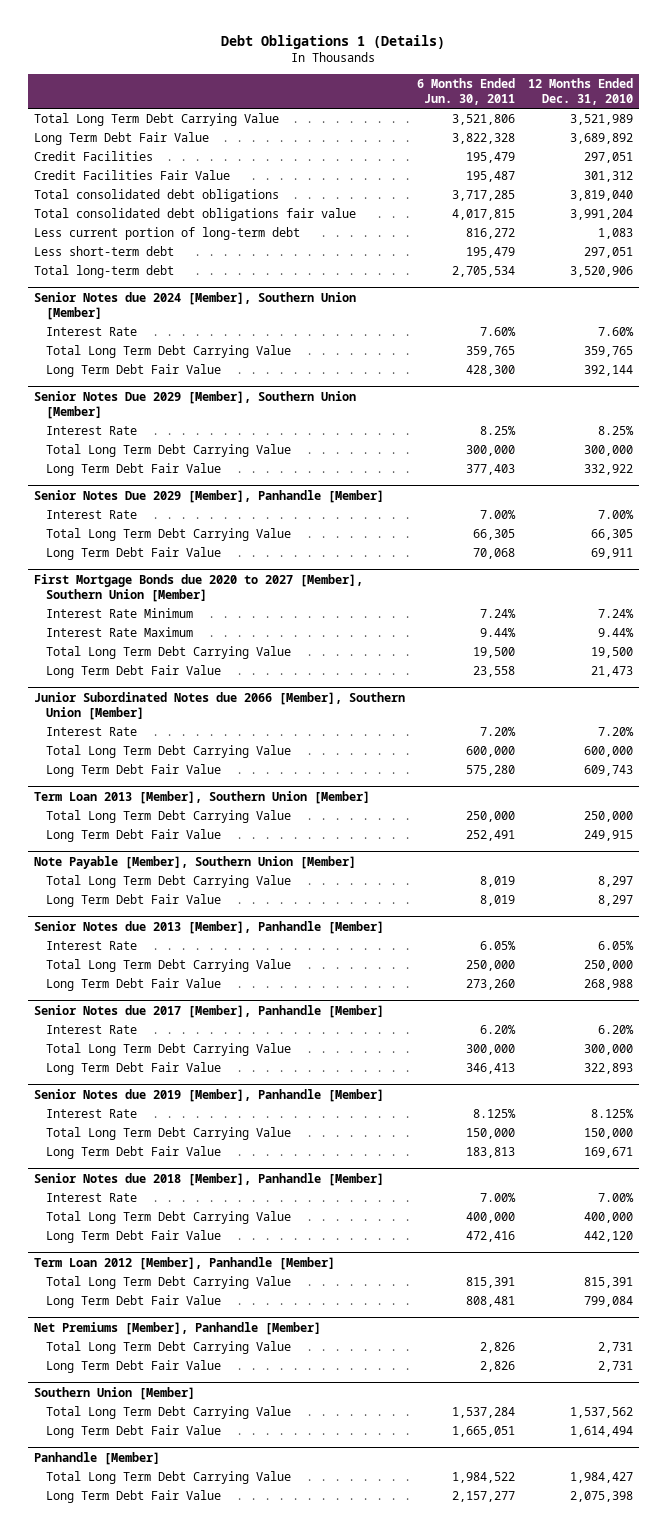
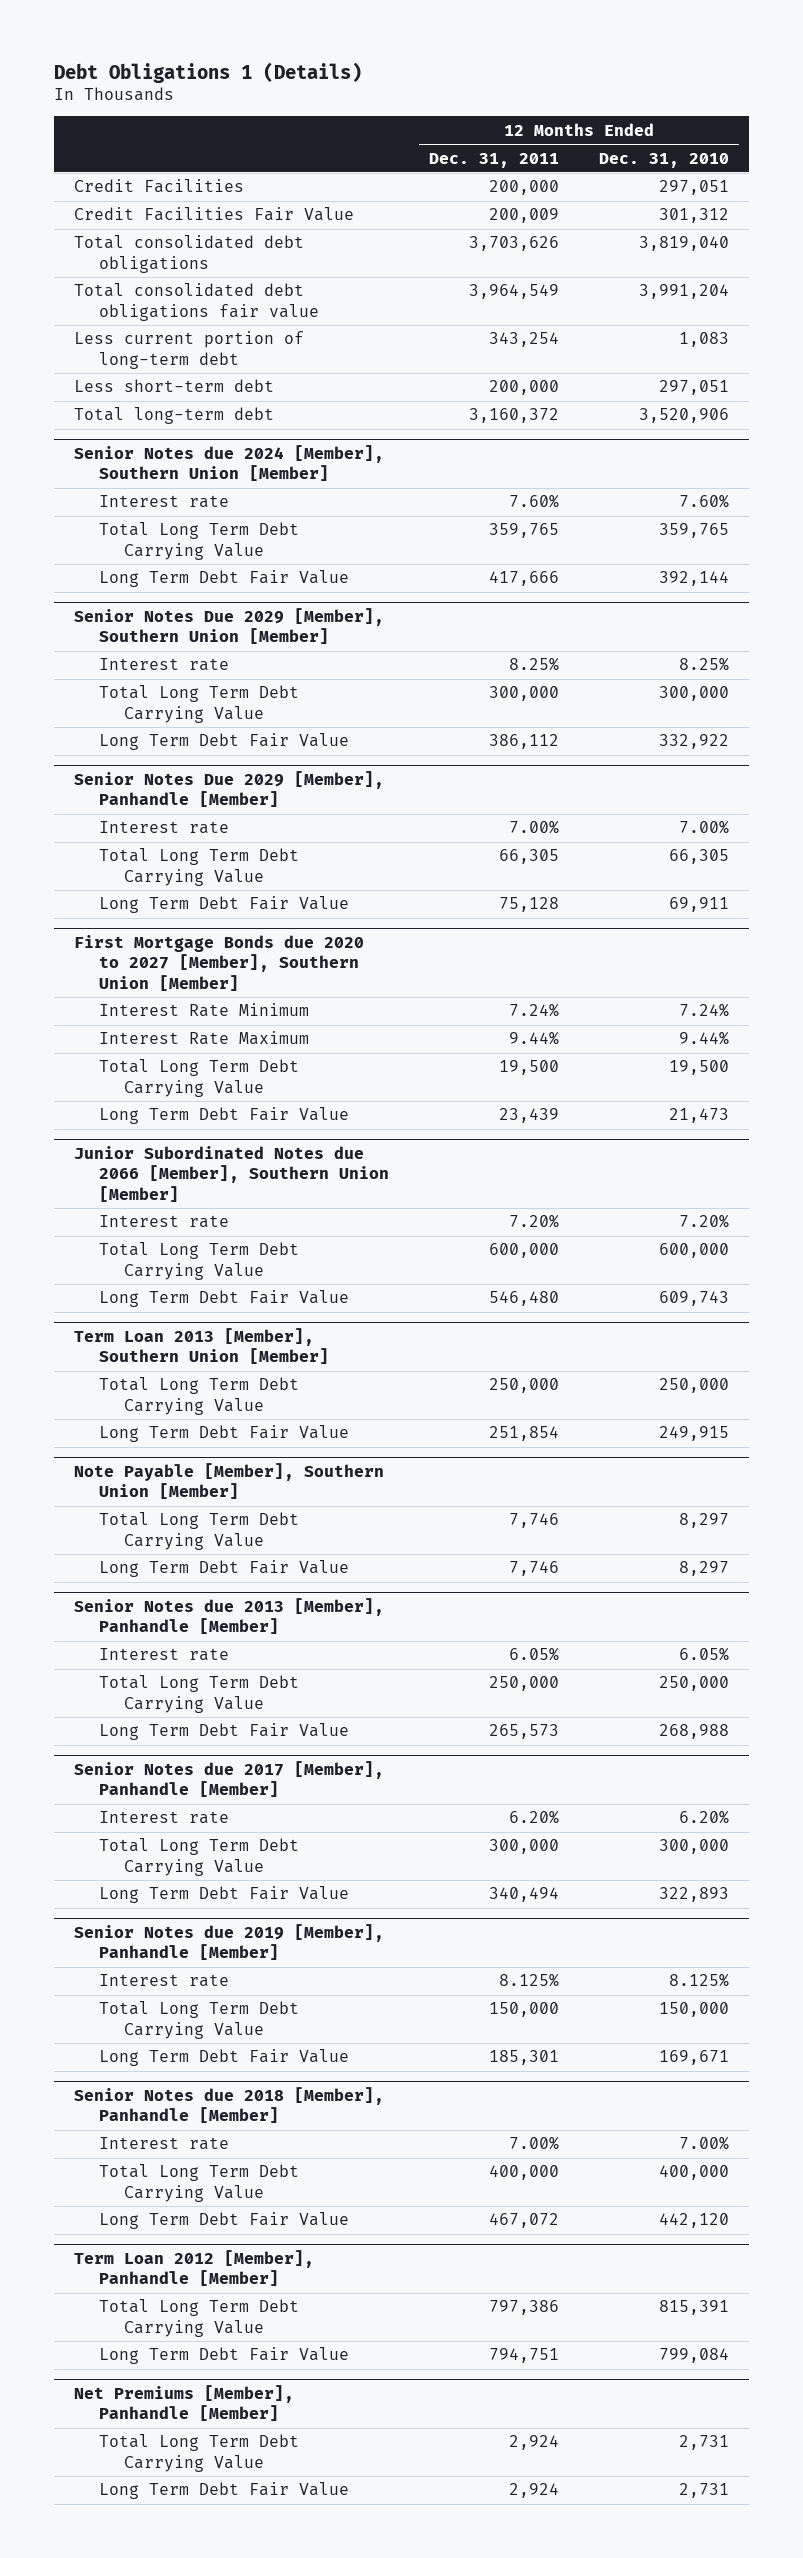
[417,77,516,106] 6 Months Ended Jun. 30, 2011 -> none
none -> [428,152,559,168] Dec. 31, 2011
[34,112,280,126] Total Long Term Debt Carrying Value -> none
[34,131,210,145] Long Term Debt Fair Value -> none
[45,326,137,336] Interest Rate -> [98,495,229,509] Interest rate
[45,425,137,435] Interest Rate -> [98,658,229,672] Interest rate
[45,509,137,519] Interest Rate -> [98,821,229,835] Interest rate
[45,726,137,736] Interest Rate -> [98,1215,229,1229] Interest rate
[45,940,137,950] Interest Rate -> [98,1648,229,1662] Interest rate
[45,1024,137,1034] Interest Rate -> [98,1811,229,1825] Interest rate
[45,1108,137,1118] Interest Rate -> [98,1974,229,1988] Interest rate
[45,1192,137,1202] Interest Rate -> [98,2137,229,2151] Interest rate
[34,1386,196,1400] Southern Union [Member] -> none
[45,1405,291,1419] Total Long Term Debt Carrying Value -> none
[45,1424,221,1438] Long Term Debt Fair Value -> none
[34,1451,161,1465] Panhandle [Member] -> none
[45,1470,291,1484] Total Long Term Debt Carrying Value -> none
[45,1489,221,1503] Long Term Debt Fair Value -> none

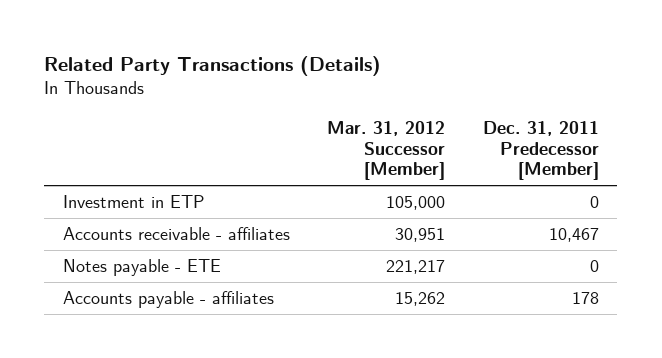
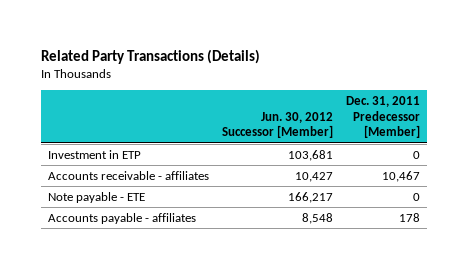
[327,120,446,181] Mar. 31, 2012 Successor [Member] -> none
none -> [222,111,334,139] Jun. 30, 2012 Successor [Member]
[62,259,221,277] Notes payable - ETE -> [48,191,146,203] Note payable - ETE

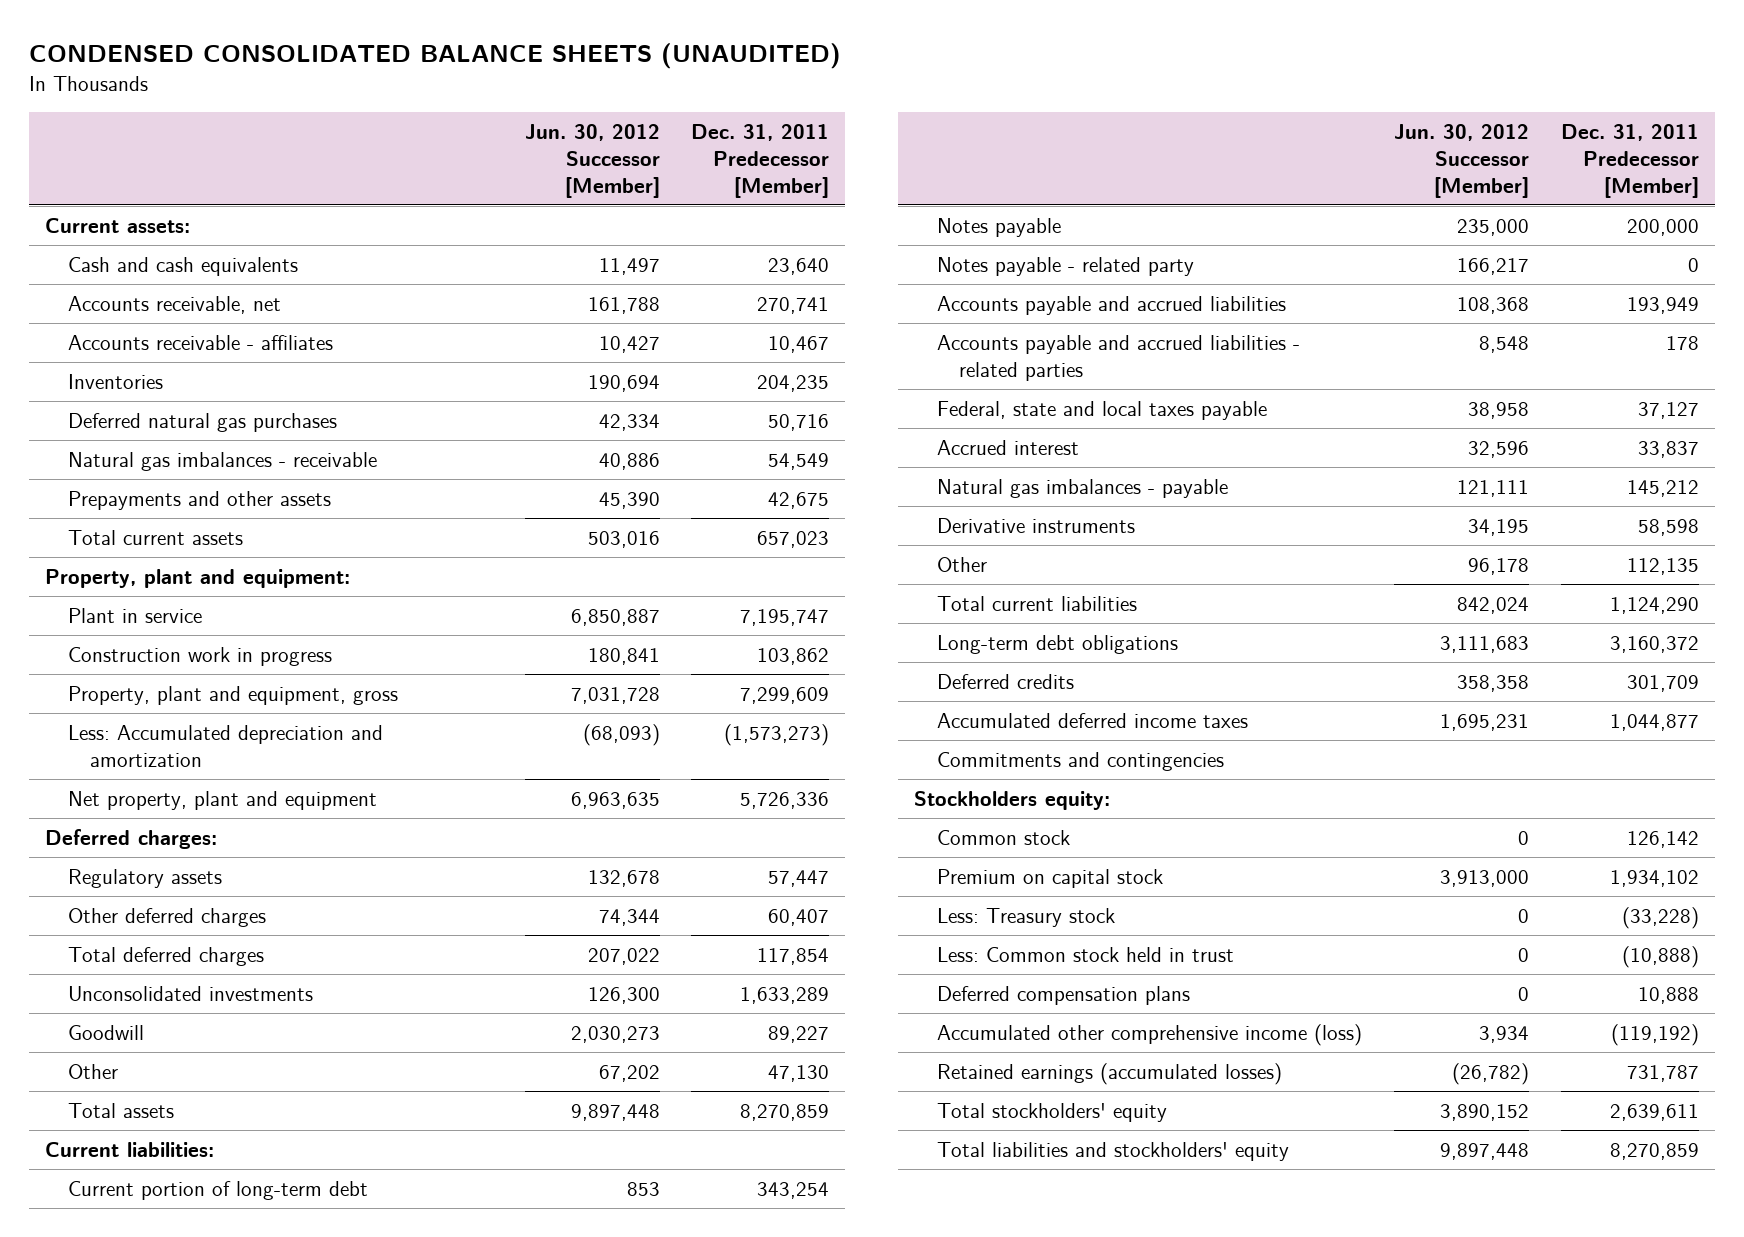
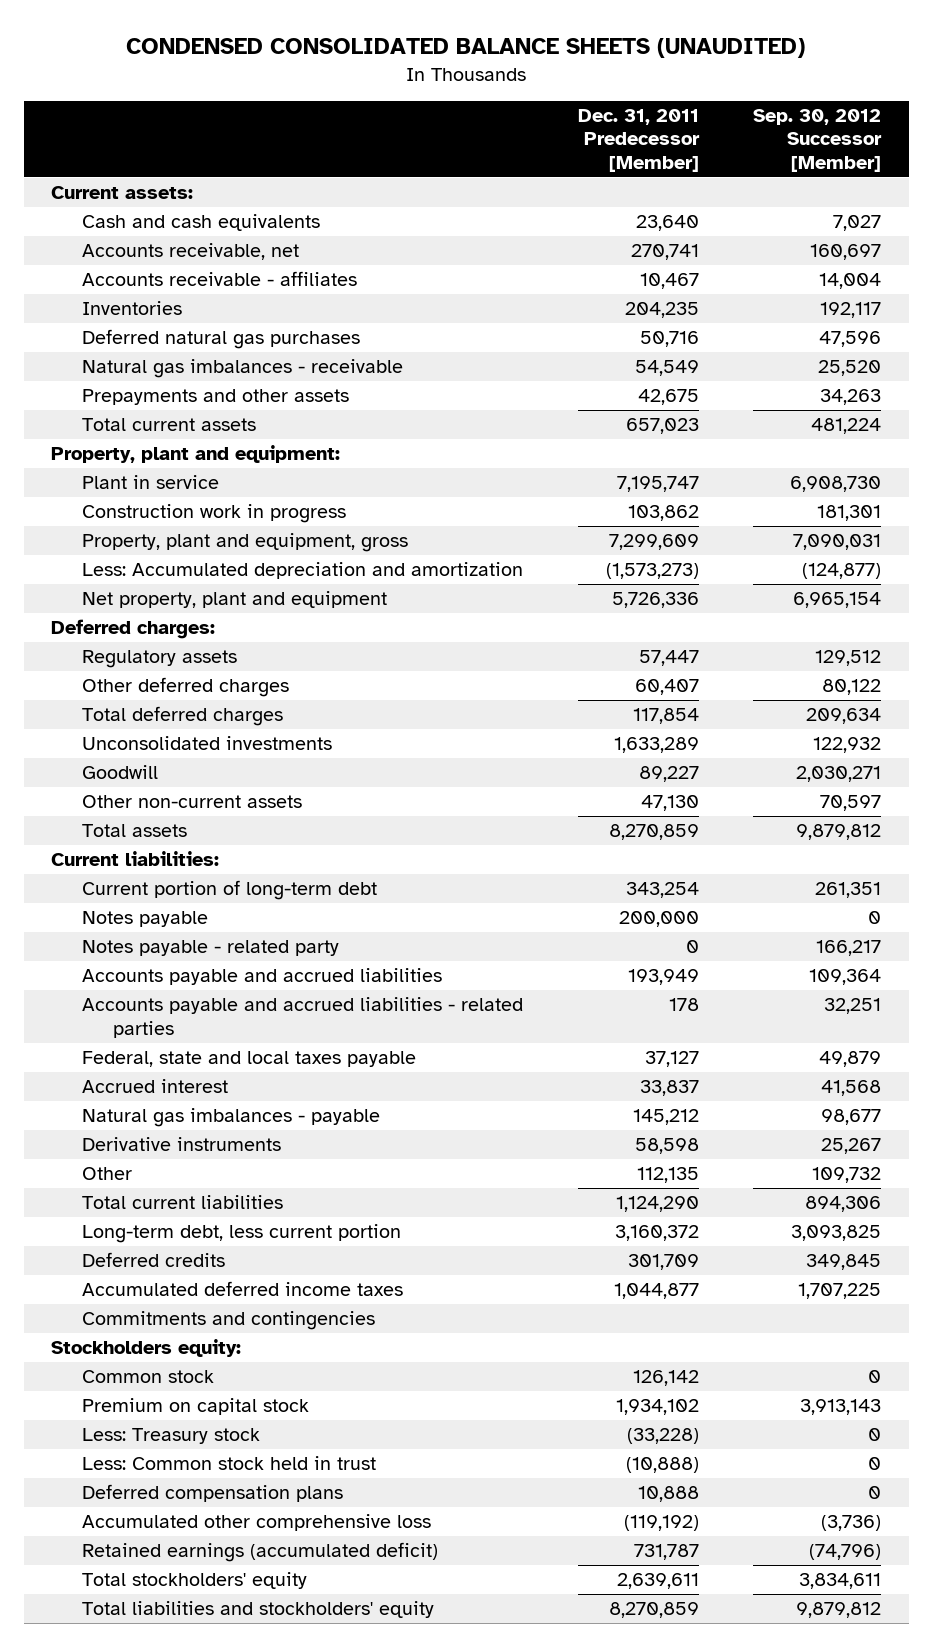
[524,123,660,198] Jun. 30, 2012 Successor [Member] -> none
none -> [753,108,883,173] Sep. 30, 2012 Successor [Member]
[67,1063,118,1079] Other -> [82,795,303,809] Other non-current assets
[936,634,1178,654] Long-term debt obligations -> [82,1224,402,1244] Long-term debt, less current portion
[936,1023,1362,1046] Accumulated other comprehensive income (loss) -> [82,1514,432,1532] Accumulated other comprehensive loss
[936,1062,1282,1085] Retained earnings (accumulated losses) -> [82,1542,439,1563] Retained earnings (accumulated deficit)

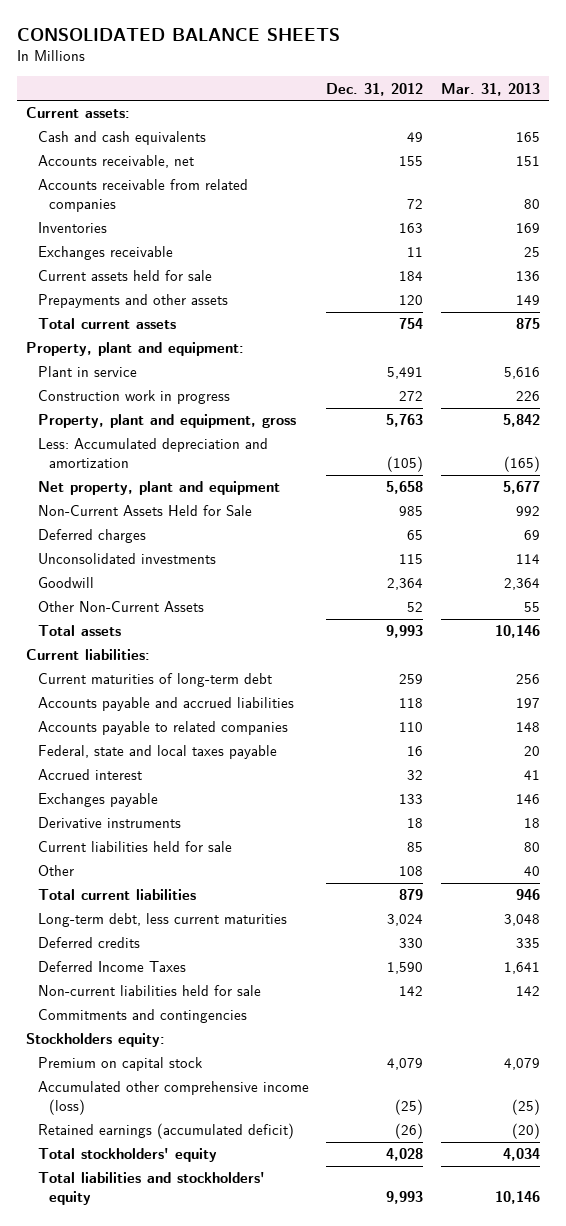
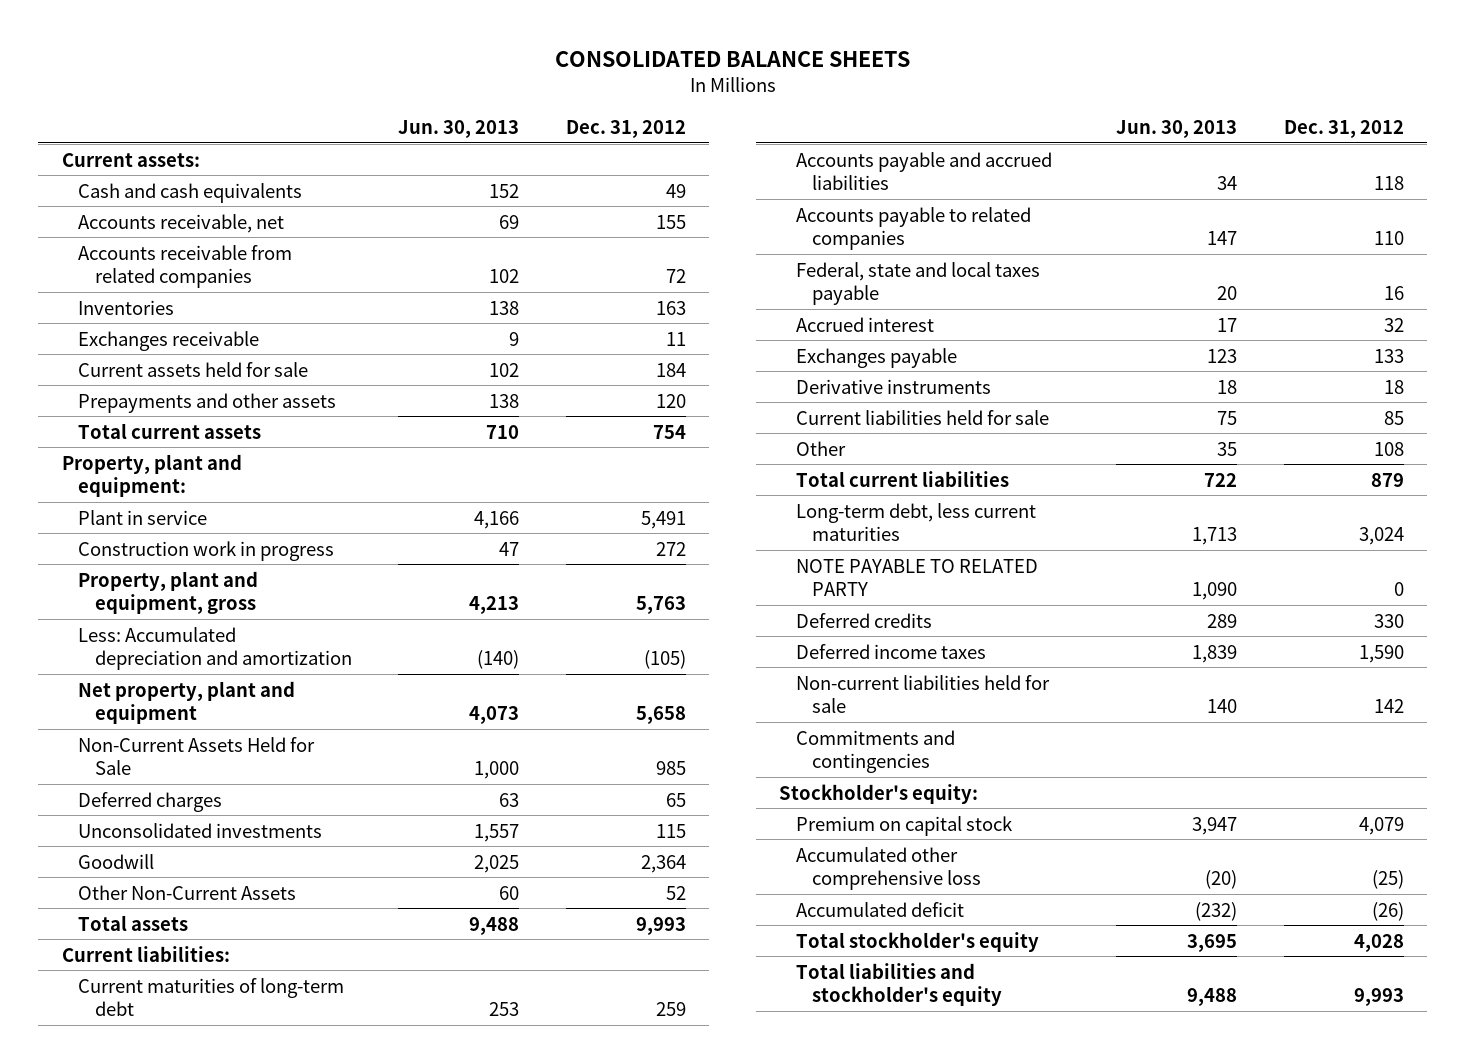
[441,82,541,96] Mar. 31, 2013 -> none
none -> [398,119,520,138] Jun. 30, 2013
none -> [795,558,1038,596] NOTE PAYABLE TO RELATED PARTY
[37,961,186,973] Deferred Income Taxes -> [795,643,986,659] Deferred income taxes
[25,1033,165,1048] Stockholders equity: -> [779,783,979,804] Stockholder's equity:
[37,1081,309,1115] Accumulated other comprehensive income (loss) -> [795,846,982,890] Accumulated other comprehensive loss
[37,1123,294,1140] Retained earnings (accumulated deficit) -> [795,901,964,917] Accumulated deficit
[37,1148,217,1163] Total stockholders' equity -> [795,931,1039,952] Total stockholder's equity
[37,1172,265,1205] Total liabilities and stockholders' equity -> [795,962,1003,1006] Total liabilities and stockholder's equity

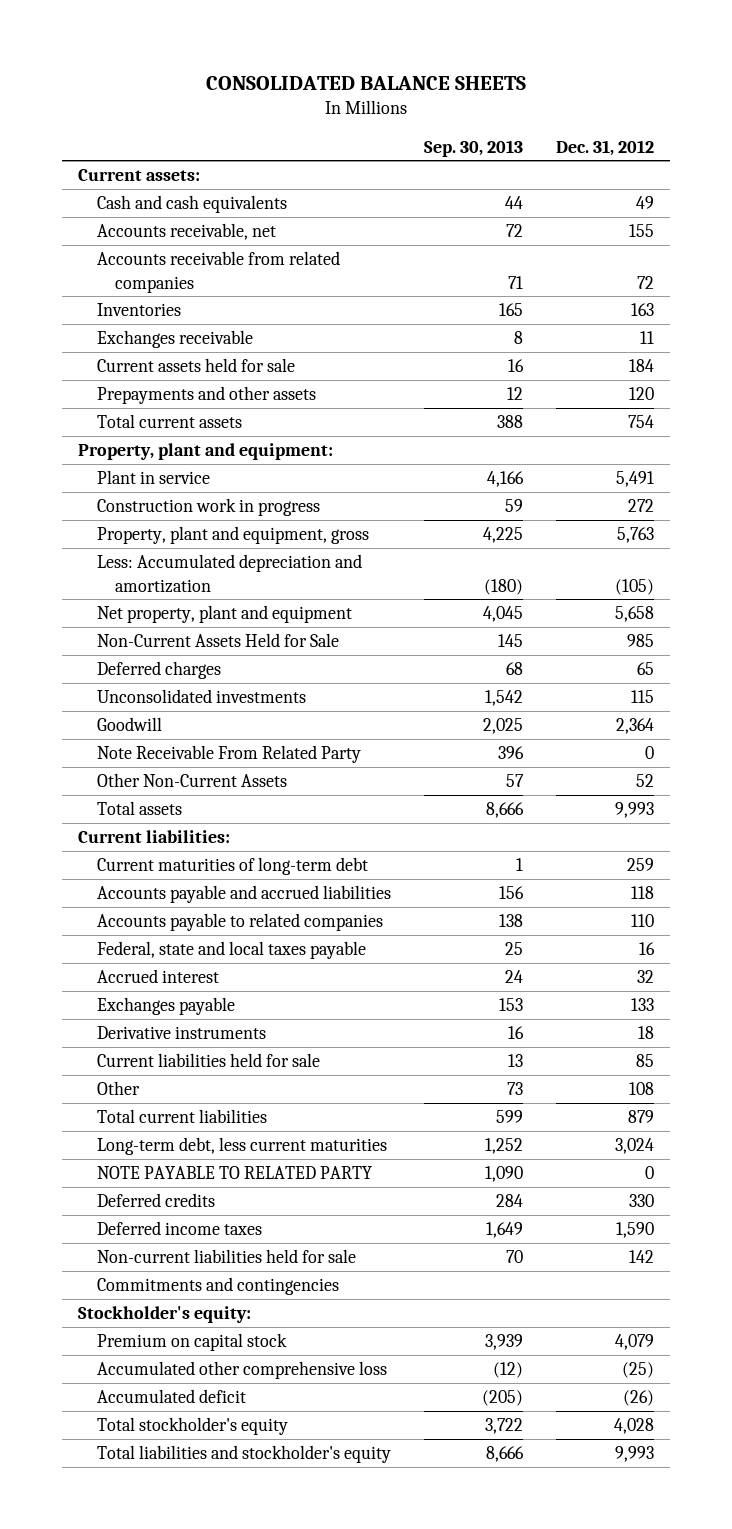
[398,119,520,138] Jun. 30, 2013 -> none
none -> [423,139,523,157] Sep. 30, 2013
none -> [96,745,361,764] Note Receivable From Related Party

